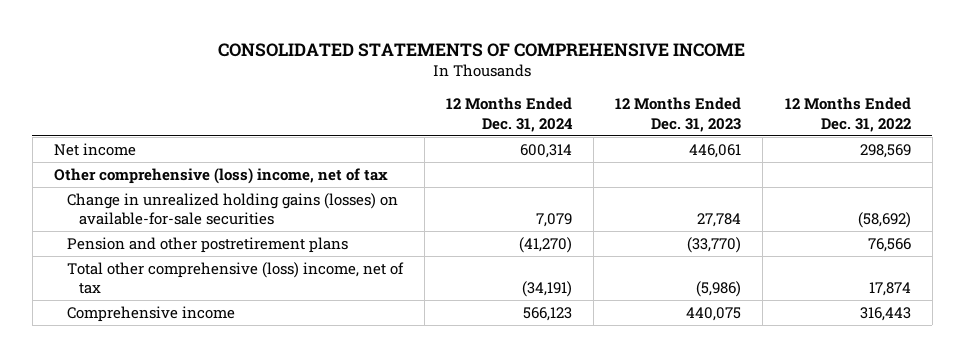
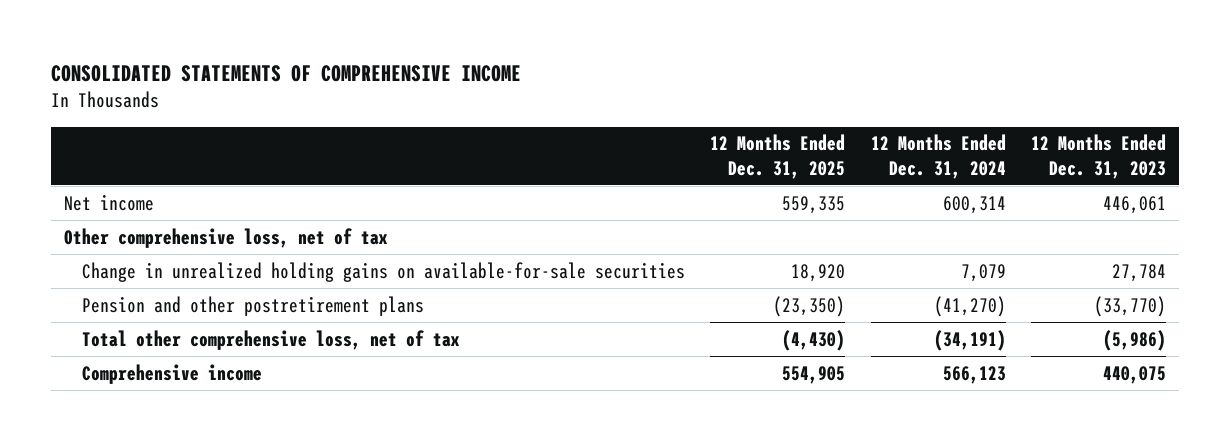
[784,97,911,132] 12 Months Ended Dec. 31, 2022 -> none
none -> [710,134,846,179] 12 Months Ended Dec. 31, 2025
[53,168,388,185] Other comprehensive (loss) income, net of tax -> [63,227,388,248] Other comprehensive loss, net of tax
[66,193,398,226] Change in unrealized holding gains (losses) on available-for-sale securities -> [82,261,686,282] Change in unrealized holding gains on available-for-sale securities
[66,262,404,295] Total other comprehensive (loss) income, net of tax -> [82,329,461,350] Total other comprehensive loss, net of tax

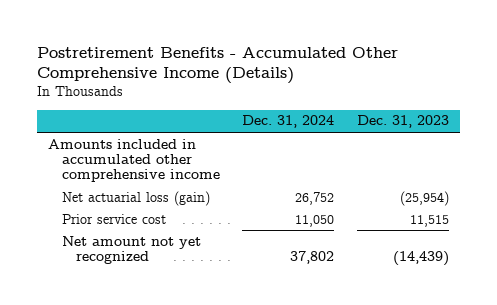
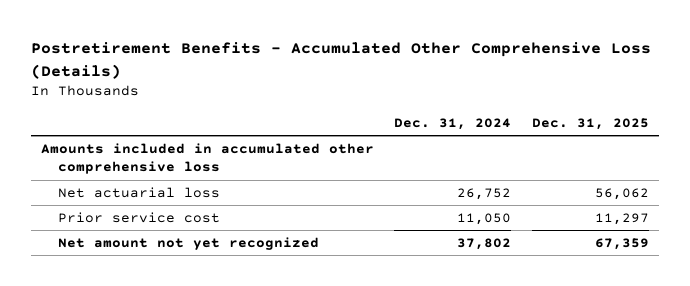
[37,46,399,85] Postretirement Benefits - Accumulated Other Comprehensive Income (Details) -> [30,42,651,79] Postretirement Benefits - Accumulated Other Comprehensive Loss (Details)
[356,115,449,129] Dec. 31, 2023 -> none
none -> [531,117,649,130] Dec. 31, 2025
[48,138,221,183] Amounts included in accumulated other comprehensive income -> [40,142,374,175] Amounts included in accumulated other comprehensive loss
[62,190,211,206] Net actuarial loss (gain) -> [57,186,220,198] Net actuarial loss

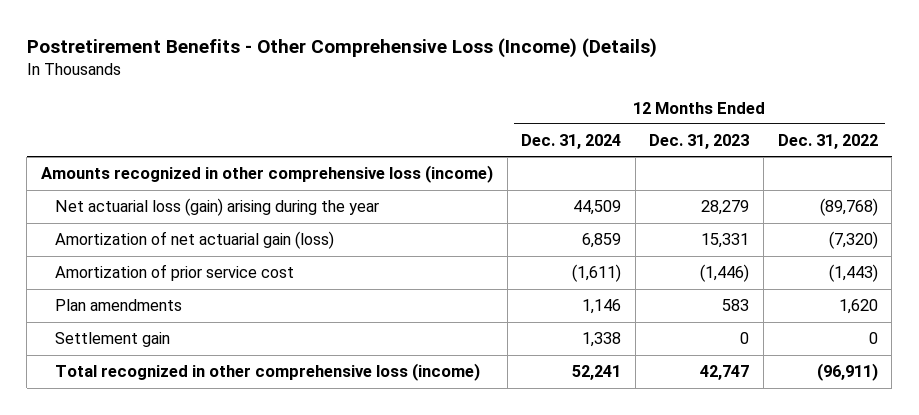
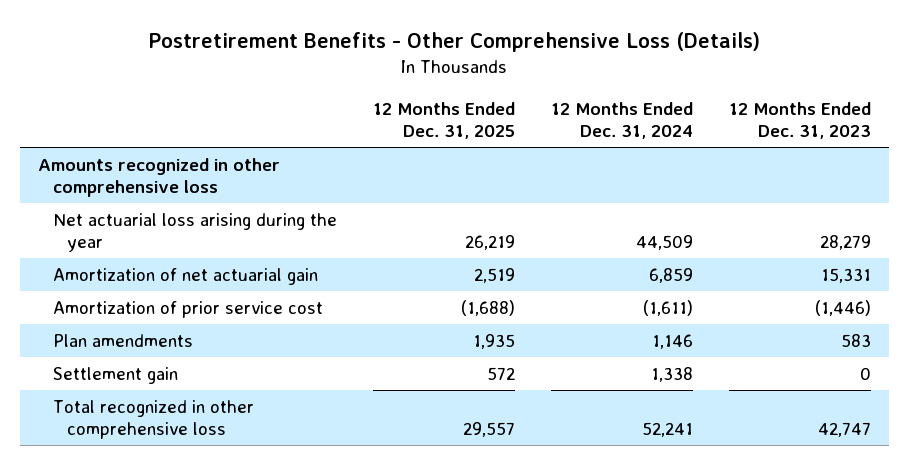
[26,37,657,58] Postretirement Benefits - Other Comprehensive Loss (Income) (Details) -> [148,32,761,53] Postretirement Benefits - Other Comprehensive Loss (Details)
[777,134,878,150] Dec. 31, 2022 -> none
none -> [372,101,515,139] 12 Months Ended Dec. 31, 2025
[40,165,493,184] Amounts recognized in other comprehensive loss (income) -> [37,157,280,198] Amounts recognized in other comprehensive loss
[55,198,380,217] Net actuarial loss (gain) arising during the year -> [52,212,337,253] Net actuarial loss arising during the year
[55,231,335,250] Amortization of net actuarial gain (loss) -> [52,267,318,285] Amortization of net actuarial gain
[55,363,481,382] Total recognized in other comprehensive loss (income) -> [52,399,254,440] Total recognized in other comprehensive loss

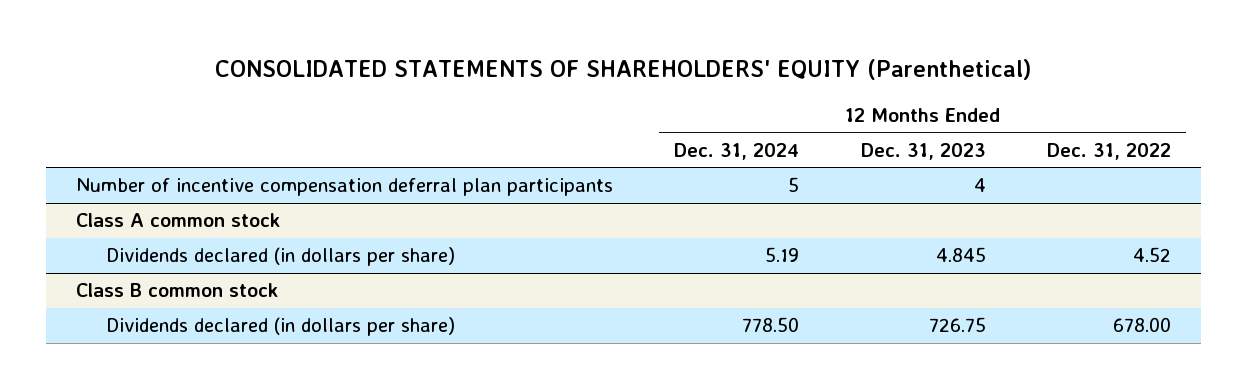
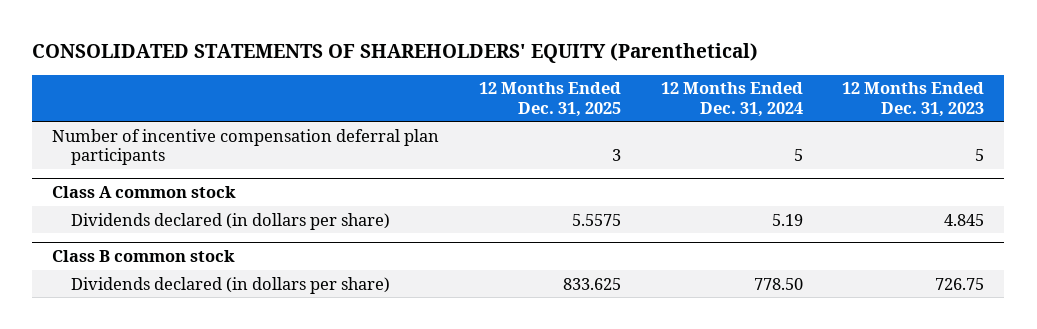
[1046,142,1171,160] Dec. 31, 2022 -> none
none -> [478,82,621,117] 12 Months Ended Dec. 31, 2025
[973,178,986,193] 4 -> [975,149,985,162] 5

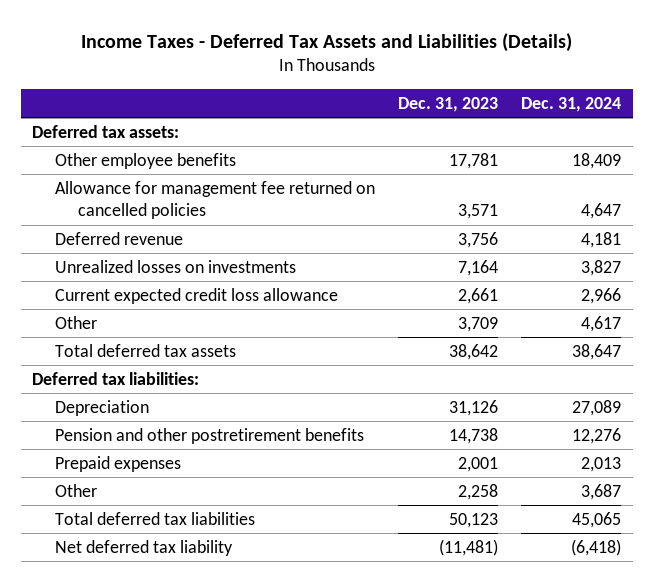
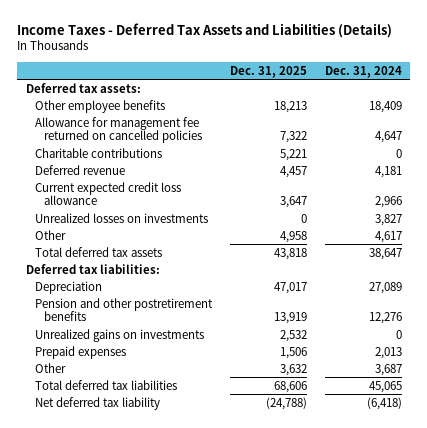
[398,96,499,112] Dec. 31, 2023 -> none
none -> [229,65,307,78] Dec. 31, 2025
none -> [35,147,163,158] Charitable contributions
[55,259,297,273] Unrealized losses on investments -> [35,212,209,223] Unrealized losses on investments
none -> [35,328,205,342] Unrealized gains on investments

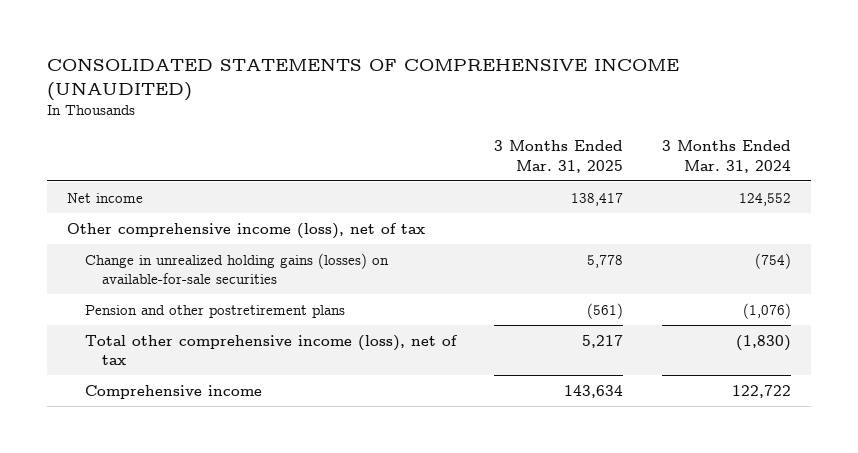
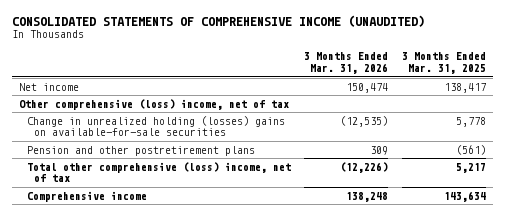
[662,140,792,173] 3 Months Ended Mar. 31, 2024 -> none
none -> [304,52,389,75] 3 Months Ended Mar. 31, 2026
[66,222,425,239] Other comprehensive income (loss), net of tax -> [18,98,289,110] Other comprehensive (loss) income, net of tax
[84,252,389,285] Change in unrealized holding gains (losses) on available-for-sale securities -> [26,115,285,137] Change in unrealized holding (losses) gains on available-for-sale securities
[84,334,458,366] Total other comprehensive income (loss), net of tax -> [26,161,291,183] Total other comprehensive (loss) income, net of tax

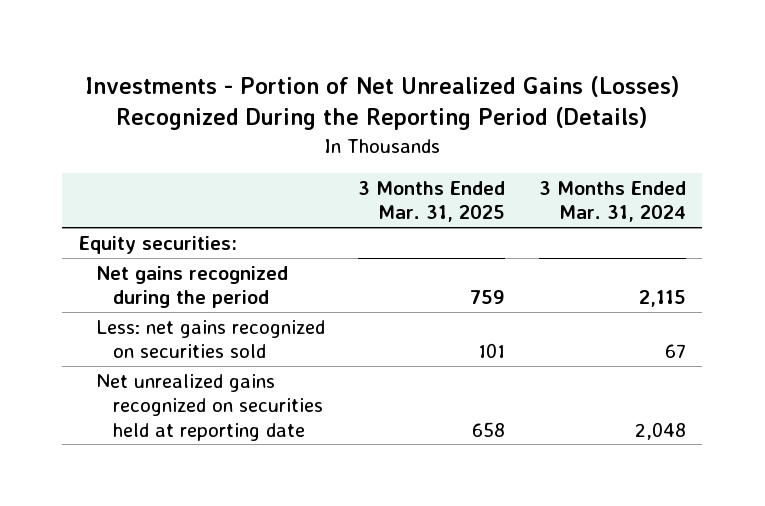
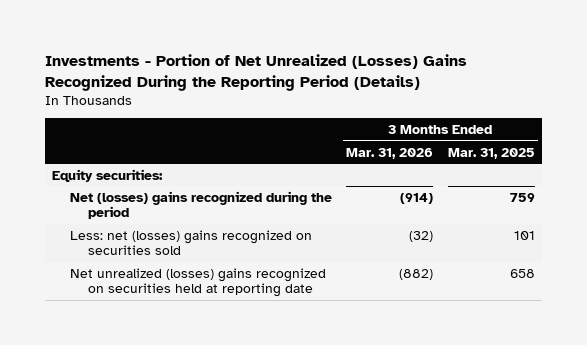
[85,75,680,131] Investments - Portion of Net Unrealized Gains (Losses) Recognized During the Reporting Period (Details) -> [44,53,467,91] Investments - Portion of Net Unrealized (Losses) Gains Recognized During the Reporting Period (Details)
[538,180,686,223] 3 Months Ended Mar. 31, 2024 -> none
none -> [346,147,434,159] Mar. 31, 2026
[95,265,288,309] Net gains recognized during the period -> [70,190,333,220] Net (losses) gains recognized during the period
[95,319,325,359] Less: net gains recognized on securities sold -> [70,229,313,256] Less: net (losses) gains recognized on securities sold
[95,373,323,441] Net unrealized gains recognized on securities held at reporting date -> [70,267,327,298] Net unrealized (losses) gains recognized on securities held at reporting date

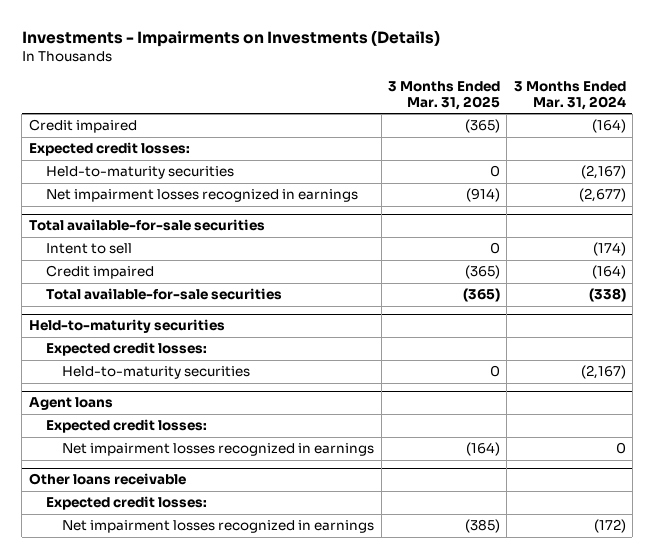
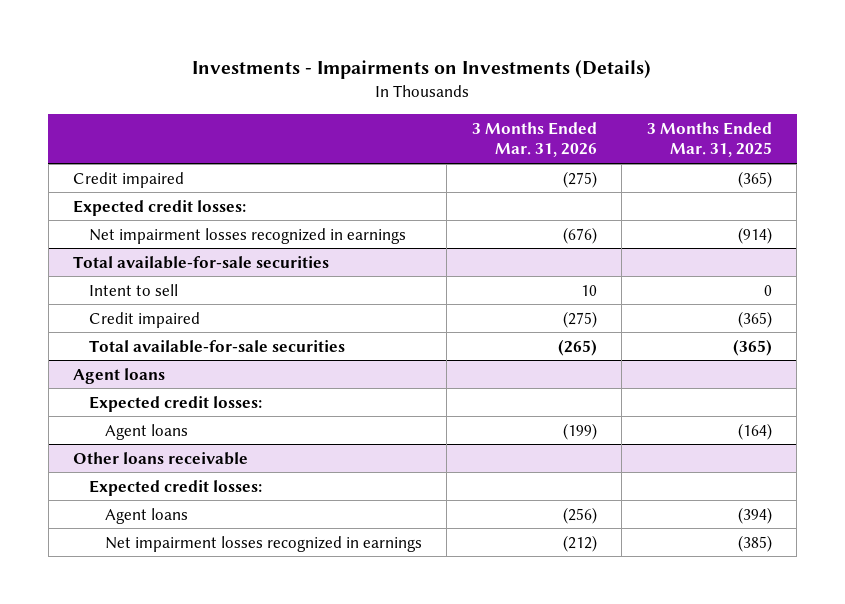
[513,80,626,111] 3 Months Ended Mar. 31, 2024 -> none
none -> [471,121,597,158] 3 Months Ended Mar. 31, 2026
[45,166,234,180] Held-to-maturity securities -> none
[28,319,225,334] Held-to-maturity securities -> none
[45,342,207,357] Expected credit losses: -> none
[62,366,251,380] Held-to-maturity securities -> none
[62,443,375,457] Net impairment losses recognized in earnings -> [104,423,188,440] Agent loans
none -> [104,507,188,524] Agent loans

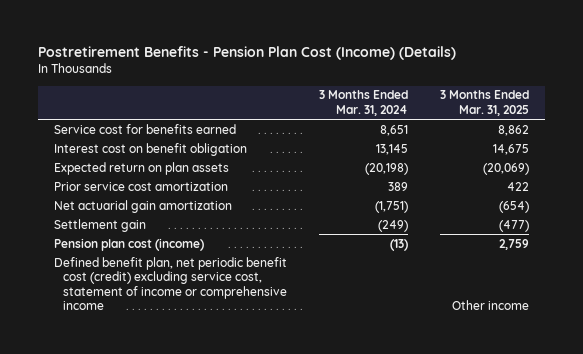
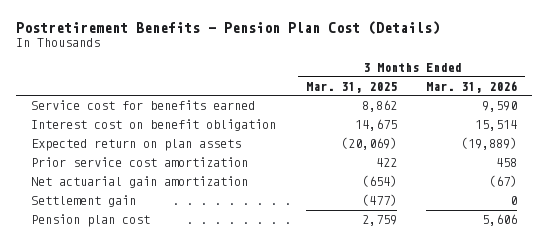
[38,45,457,60] Postretirement Benefits - Pension Plan Cost (Income) (Details) -> [16,20,441,35] Postretirement Benefits - Pension Plan Cost (Details)
[319,90,409,116] 3 Months Ended Mar. 31, 2024 -> none
none -> [426,80,518,93] Mar. 31, 2026
[53,256,288,311] Defined benefit plan, net periodic benefit cost (credit) excluding service cost, statement of income or comprehensive income -> none
[53,237,204,251] Pension plan cost (income) -> [31,214,151,228] Pension plan cost

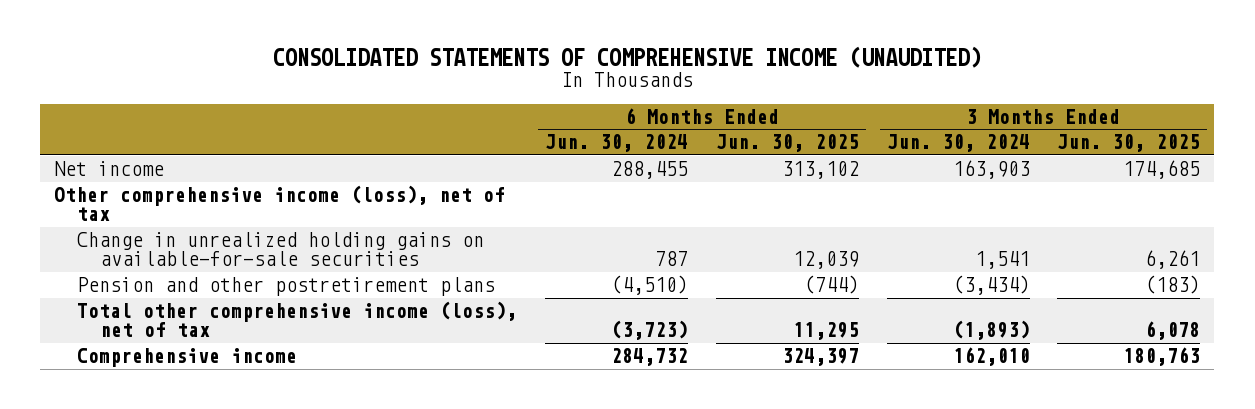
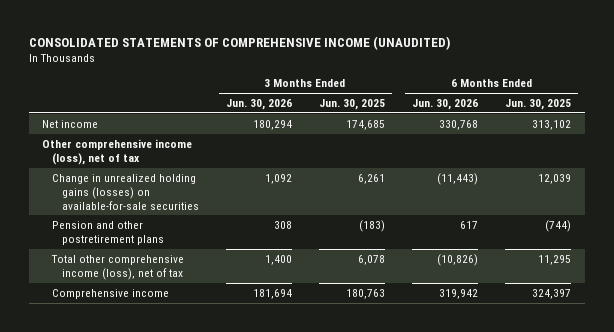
[545,134,689,153] Jun. 30, 2024 -> none
[886,134,1030,153] Jun. 30, 2024 -> none
none -> [225,98,292,110] Jun. 30, 2026
none -> [412,98,479,110] Jun. 30, 2026
[77,232,485,267] Change in unrealized holding gains on available-for-sale securities -> [51,173,199,210] Change in unrealized holding gains (losses) on available-for-sale securities

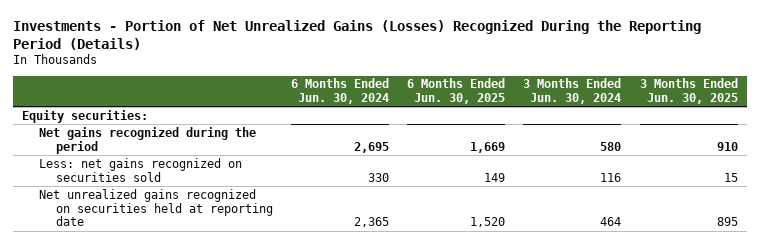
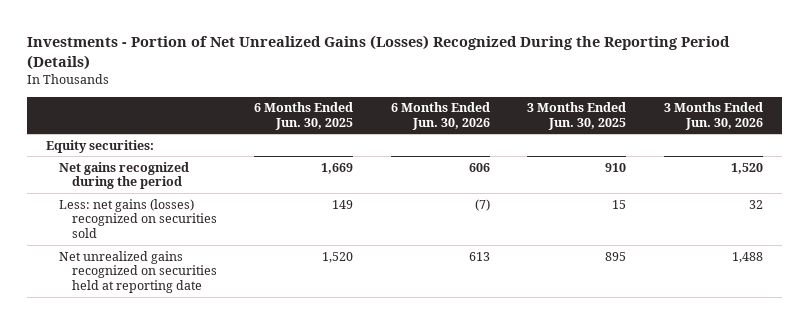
[291,78,390,105] 6 Months Ended Jun. 30, 2024 -> none
[523,78,622,105] 3 Months Ended Jun. 30, 2024 -> none
none -> [390,102,490,130] 6 Months Ended Jun. 30, 2026
none -> [664,102,764,130] 3 Months Ended Jun. 30, 2026
[38,157,242,182] Less: net gains recognized on securities sold -> [58,198,217,239] Less: net gains (losses) recognized on securities sold

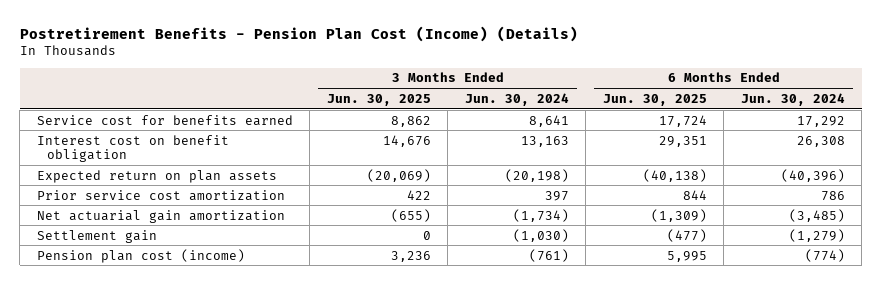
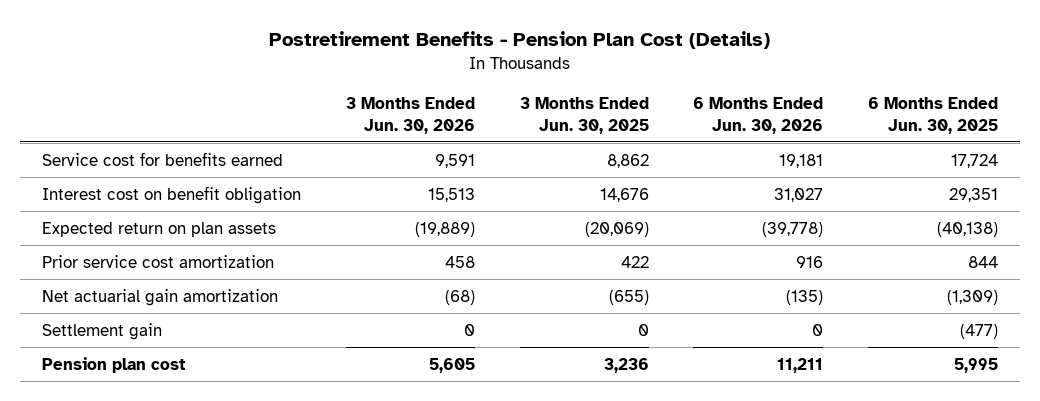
[19,25,578,42] Postretirement Benefits - Pension Plan Cost (Income) (Details) -> [269,31,771,50] Postretirement Benefits - Pension Plan Cost (Details)
[464,92,569,106] Jun. 30, 2024 -> none
[740,92,845,106] Jun. 30, 2024 -> none
none -> [345,96,475,134] 3 Months Ended Jun. 30, 2026
none -> [693,96,824,134] 6 Months Ended Jun. 30, 2026
[36,248,245,263] Pension plan cost (income) -> [42,356,187,373] Pension plan cost

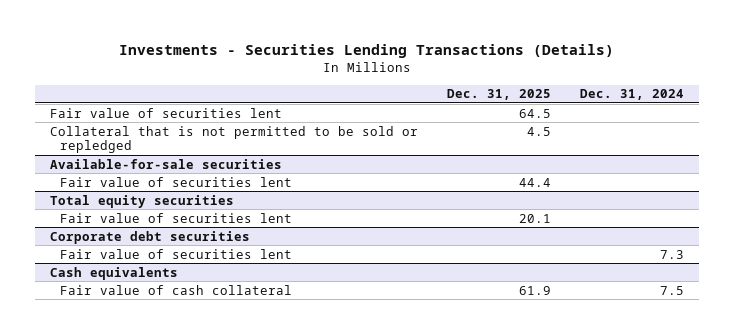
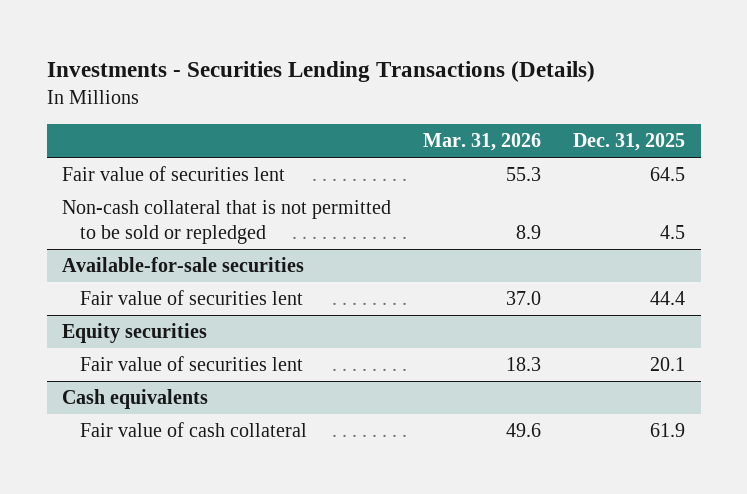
[580,89,685,101] Dec. 31, 2024 -> none
none -> [423,133,542,152] Mar. 31, 2026
[49,125,418,154] Collateral that is not permitted to be sold or repledged -> [62,200,392,245] Non-cash collateral that is not permitted to be sold or repledged
[49,194,234,208] Total equity securities -> [62,323,208,344] Equity securities
[49,230,250,244] Corporate debt securities -> none
[59,248,292,259] Fair value of securities lent -> none

